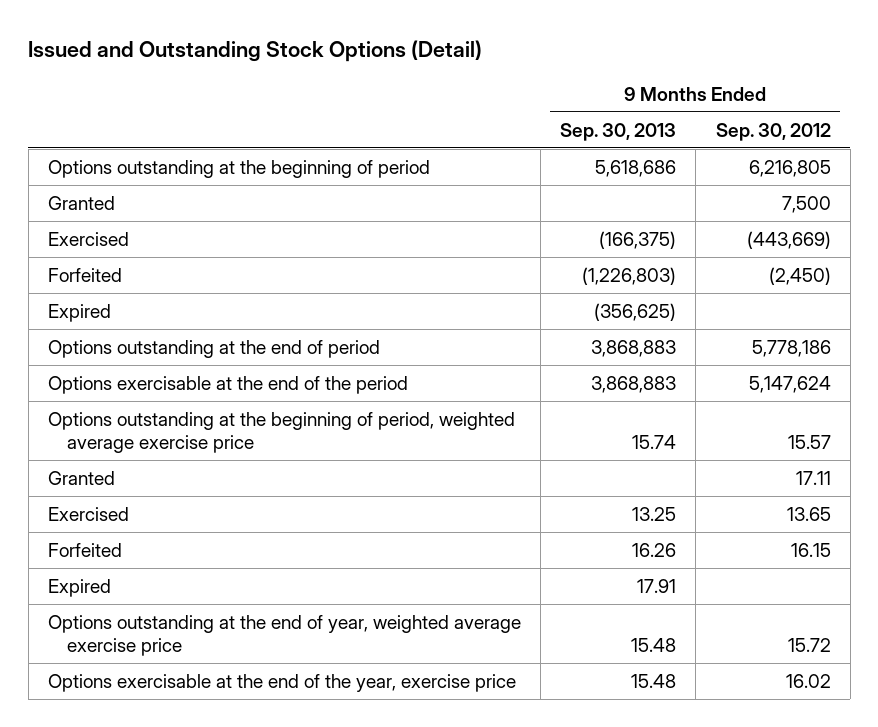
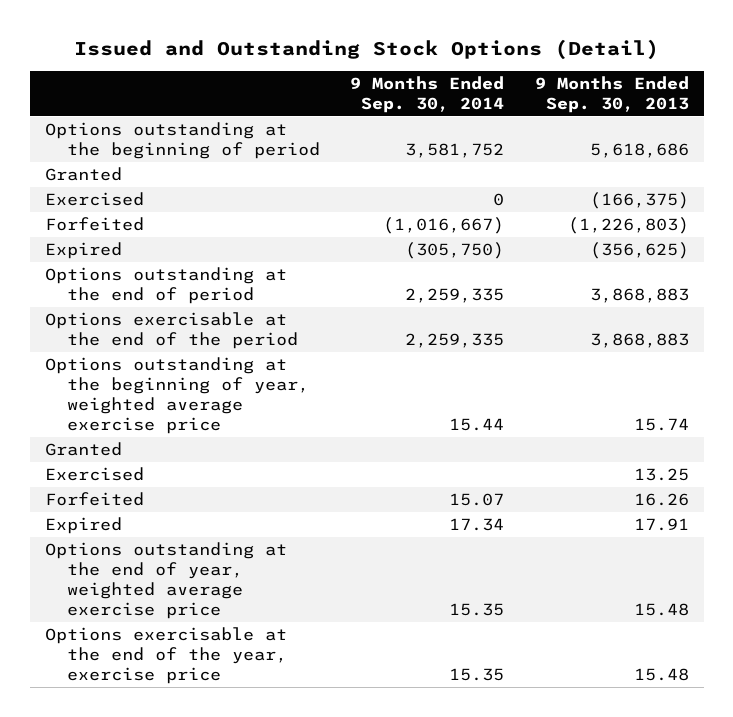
[715,122,831,141] Sep. 30, 2012 -> none
none -> [350,75,505,113] 9 Months Ended Sep. 30, 2014
[47,411,515,454] Options outstanding at the beginning of period, weighted average exercise price -> [44,357,310,435] Options outstanding at the beginning of year, weighted average exercise price

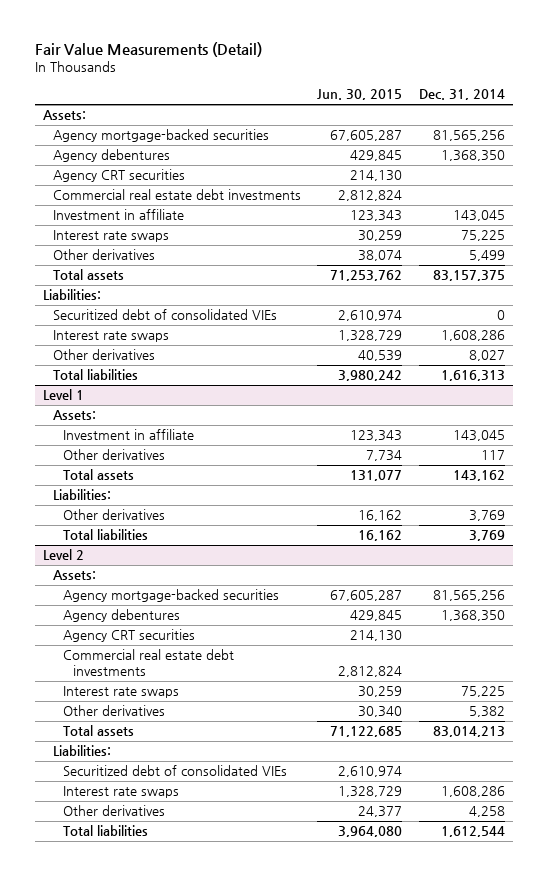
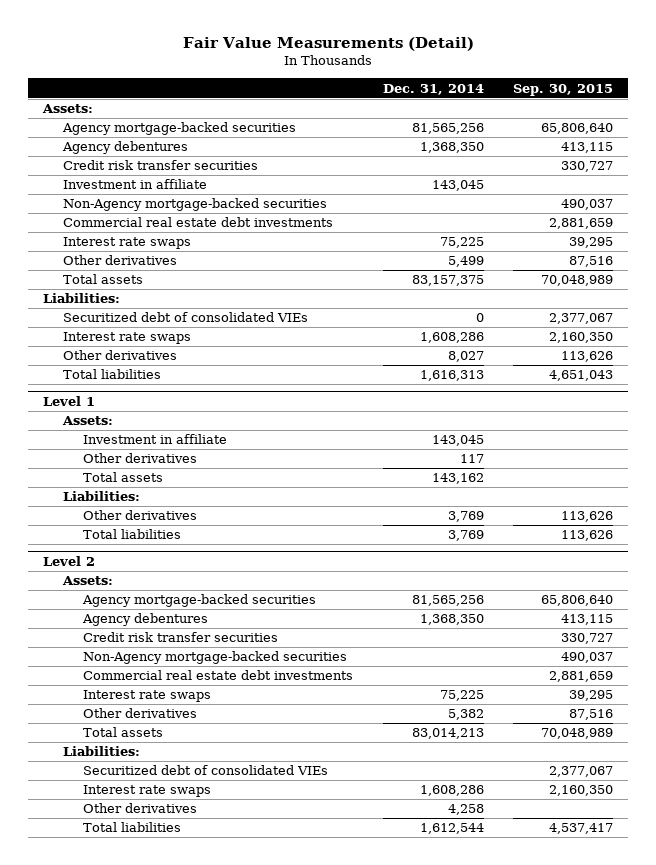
[317,89,403,101] Jun. 30, 2015 -> none
none -> [513,83,614,96] Sep. 30, 2015
[52,169,185,183] Agency CRT securities -> [63,160,259,171] Credit risk transfer securities
none -> [63,198,328,212] Non-Agency mortgage-backed securities
[52,189,301,201] Commercial real estate debt investments -> [63,217,334,228] Commercial real estate debt investments
[62,629,195,643] Agency CRT securities -> [83,632,279,643] Credit risk transfer securities
none -> [83,651,348,665] Non-Agency mortgage-backed securities

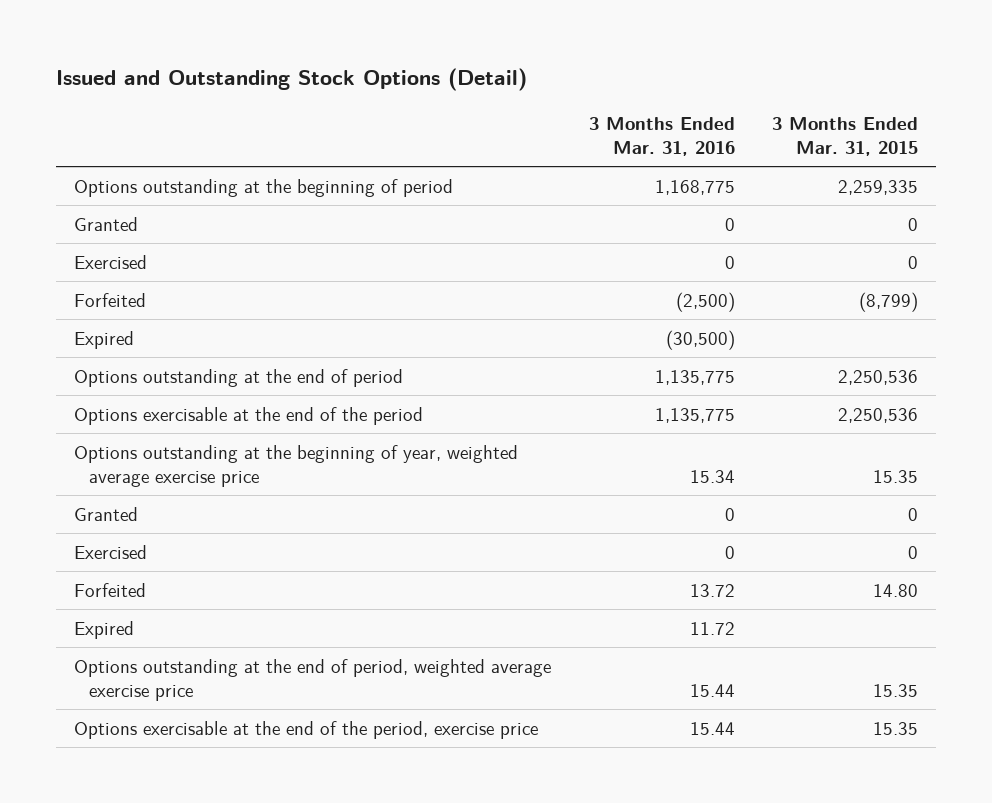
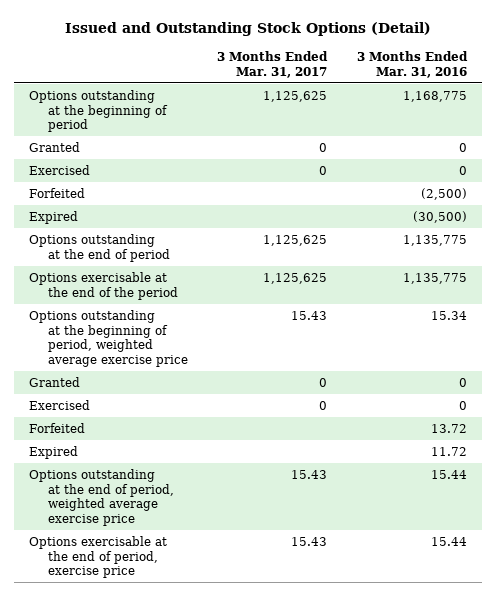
[771,116,918,156] 3 Months Ended Mar. 31, 2015 -> none
none -> [217,51,329,78] 3 Months Ended Mar. 31, 2017
[74,444,519,487] Options outstanding at the beginning of year, weighted average exercise price -> [28,310,188,367] Options outstanding at the beginning of period, weighted average exercise price
[74,720,539,739] Options exercisable at the end of the period, exercise price -> [28,536,167,579] Options exercisable at the end of period, exercise price

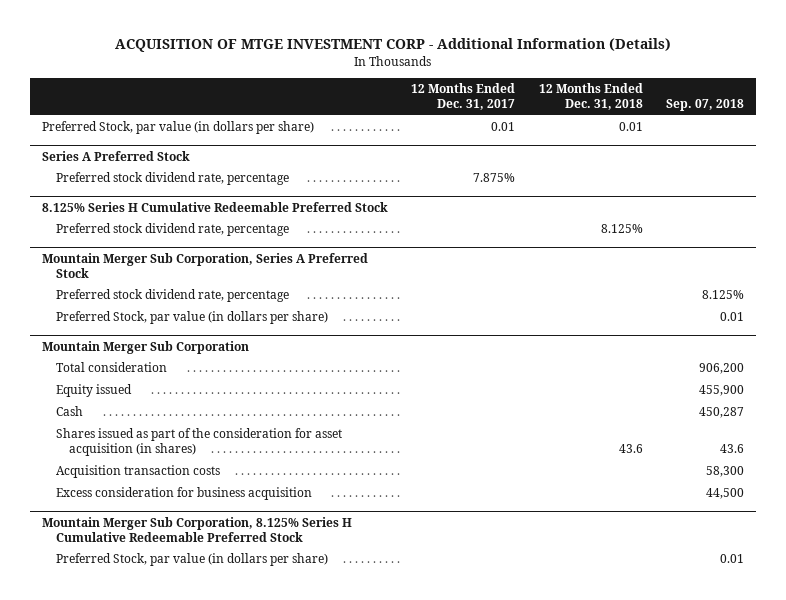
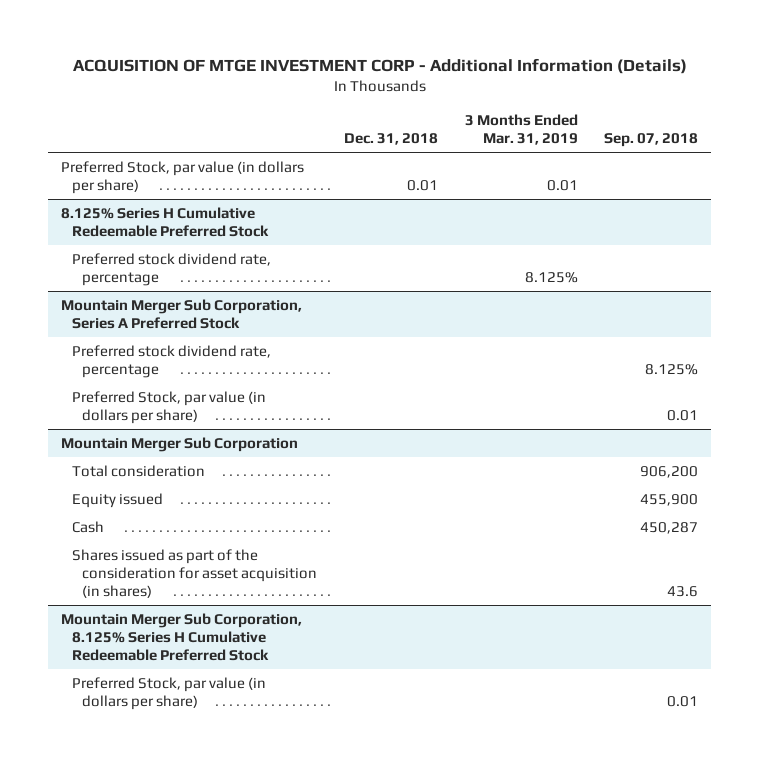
[411,82,516,110] 12 Months Ended Dec. 31, 2017 -> none
[538,82,643,110] 12 Months Ended Dec. 31, 2018 -> none
none -> [343,133,438,146] Dec. 31, 2018
none -> [464,113,578,146] 3 Months Ended Mar. 31, 2019
[42,150,191,161] Series A Preferred Stock -> none
[55,172,289,186] Preferred stock dividend rate, percentage -> none
[55,465,220,479] Acquisition transaction costs -> none
[55,487,312,501] Excess consideration for business acquisition -> none

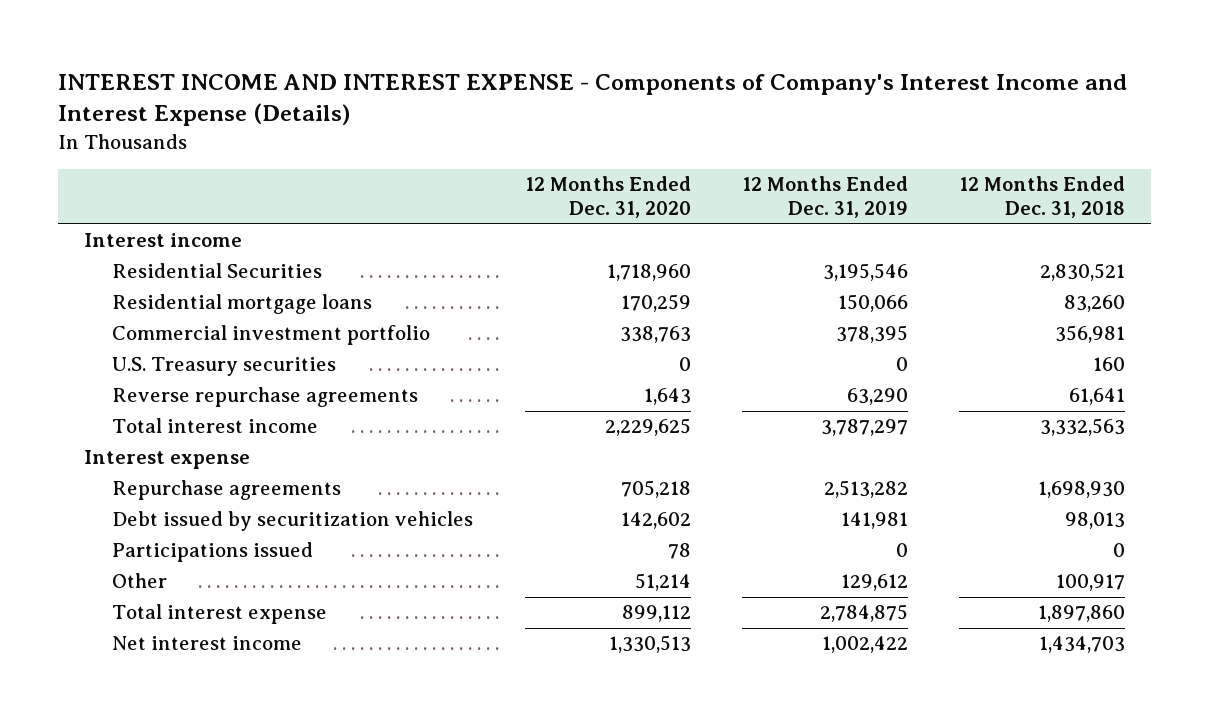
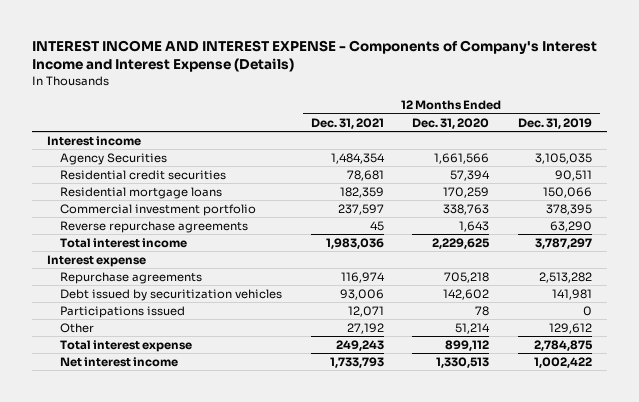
[959,176,1126,219] 12 Months Ended Dec. 31, 2018 -> none
none -> [310,117,384,129] Dec. 31, 2021
none -> [59,152,167,165] Agency Securities
[112,263,323,279] Residential Securities -> [59,169,226,180] Residential credit securities
[606,264,691,282] 1,718,960 -> [450,169,491,181] 57,394
[822,263,908,282] 3,195,546 -> [555,169,593,181] 90,511
[112,357,337,377] U.S. Treasury securities -> none

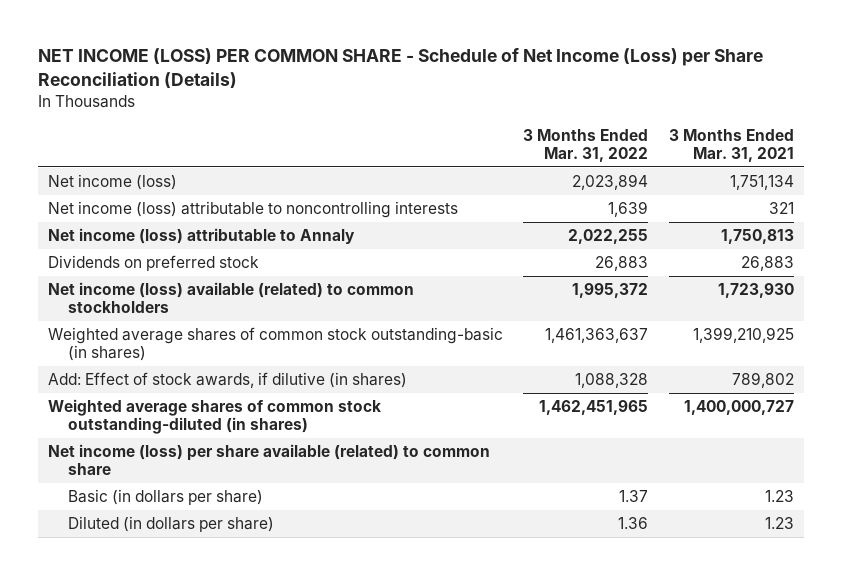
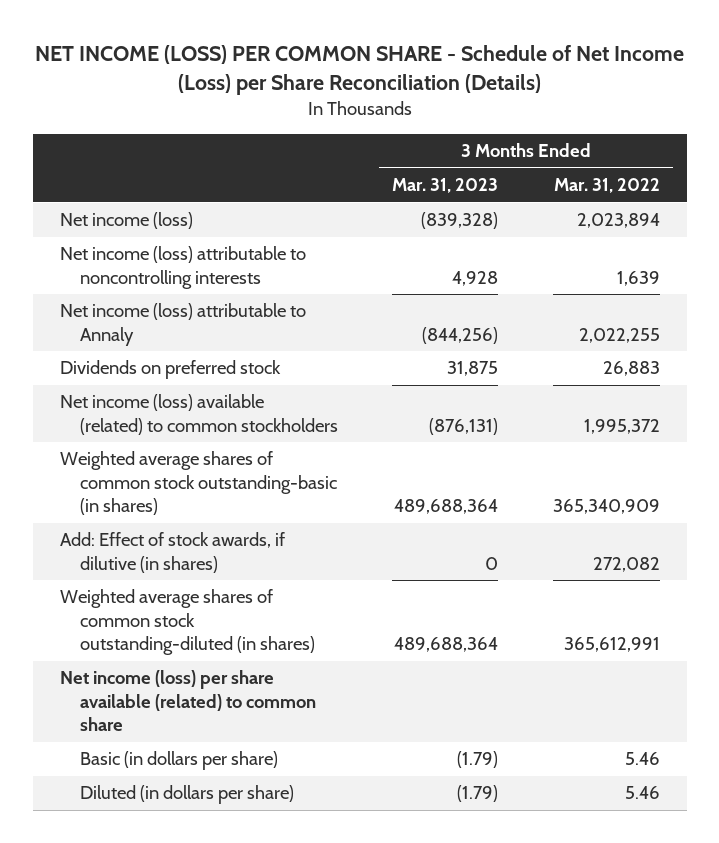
[668,128,794,162] 3 Months Ended Mar. 31, 2021 -> none
none -> [392,178,499,194] Mar. 31, 2023
[545,327,649,343] 1,461,363,637 -> [552,499,660,515] 365,340,909
[575,372,649,388] 1,088,328 -> [592,556,660,572] 272,082
[539,399,649,415] 1,462,451,965 -> [563,637,660,653] 365,612,991
[619,489,649,502] 1.37 -> [624,752,660,766] 5.46
[618,516,649,529] 1.36 -> [624,786,660,800] 5.46

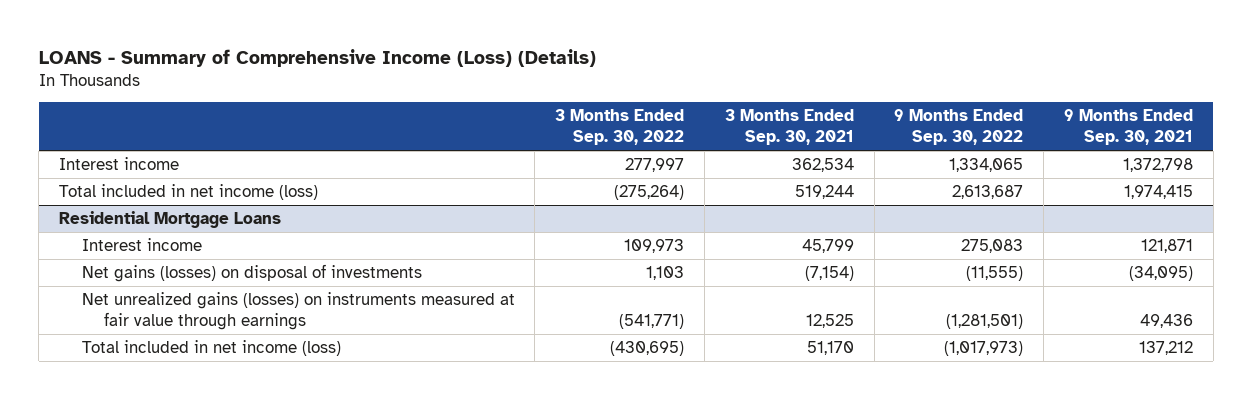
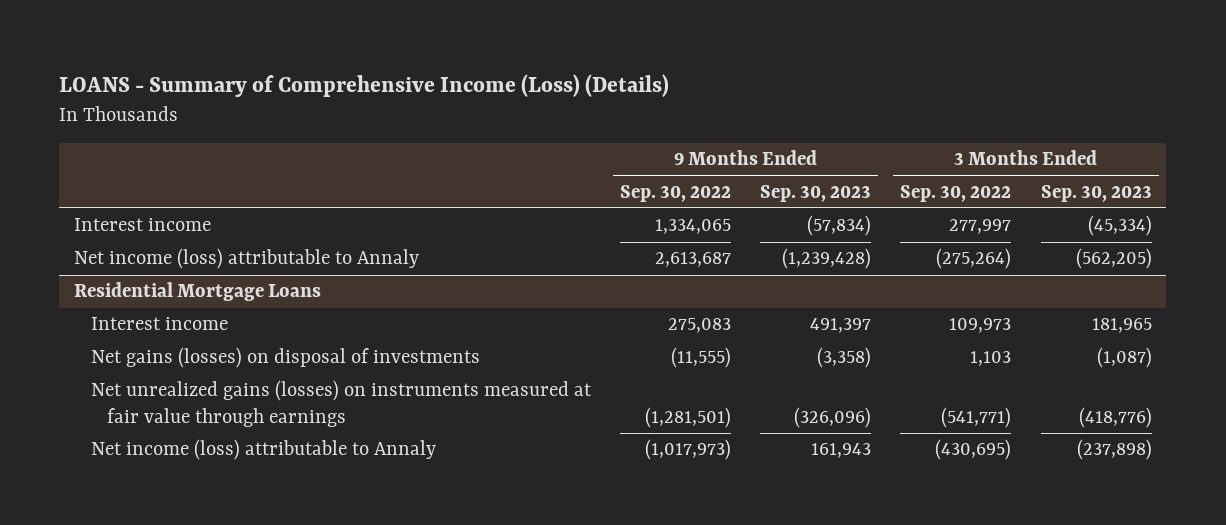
[724,109,854,146] 3 Months Ended Sep. 30, 2021 -> none
[1064,109,1194,146] 9 Months Ended Sep. 30, 2021 -> none
none -> [760,184,872,202] Sep. 30, 2023
none -> [1040,184,1152,202] Sep. 30, 2023
[58,184,318,201] Total included in net income (loss) -> [73,248,419,270] Net income (loss) attributable to Annaly
[81,340,341,357] Total included in net income (loss) -> [90,439,436,461] Net income (loss) attributable to Annaly

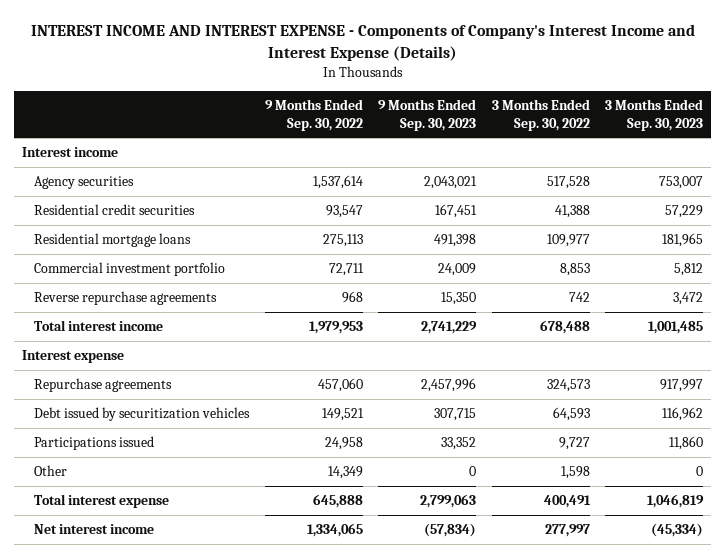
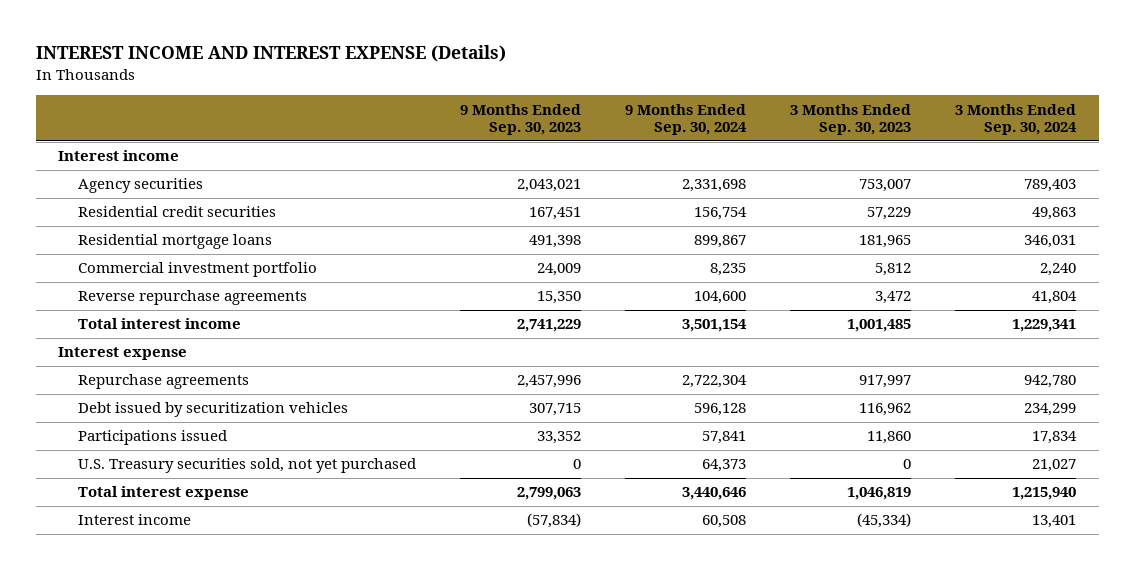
[30,23,695,61] INTEREST INCOME AND INTEREST EXPENSE - Components of Company's Interest Income and Interest Expense (Details) -> [35,45,506,63] INTEREST INCOME AND INTEREST EXPENSE (Details)
[264,98,363,131] 9 Months Ended Sep. 30, 2022 -> none
[491,98,590,131] 3 Months Ended Sep. 30, 2022 -> none
none -> [625,103,748,136] 9 Months Ended Sep. 30, 2024
none -> [955,103,1078,136] 3 Months Ended Sep. 30, 2024
[34,465,68,477] Other -> none
none -> [78,458,417,474] U.S. Treasury securities sold, not yet purchased
[34,524,155,535] Net interest income -> [78,514,192,526] Interest income

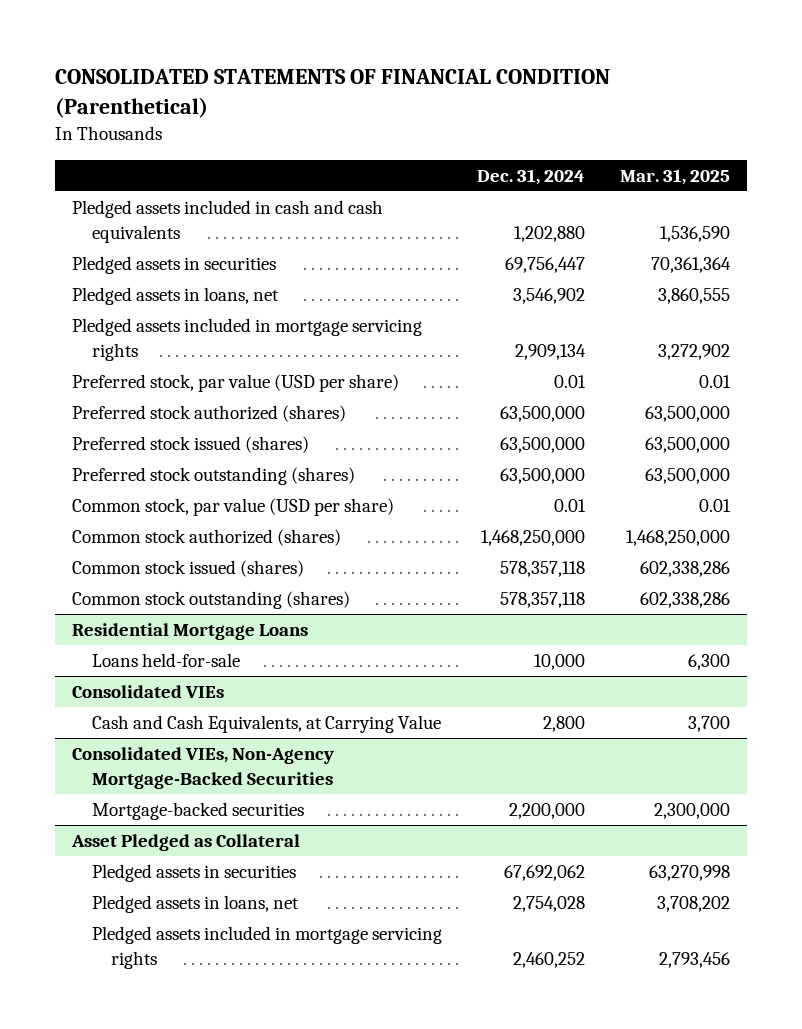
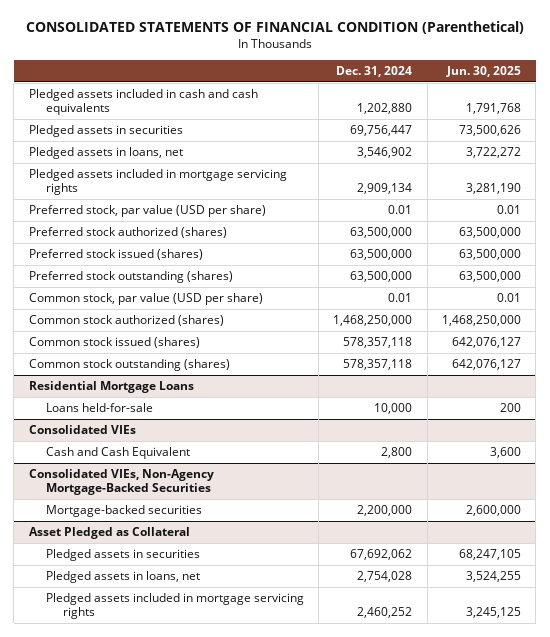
[619,168,730,185] Mar. 31, 2025 -> none
none -> [445,66,521,78] Jun. 30, 2025
[91,715,441,734] Cash and Cash Equivalents, at Carrying Value -> [45,447,190,460] Cash and Cash Equivalent

